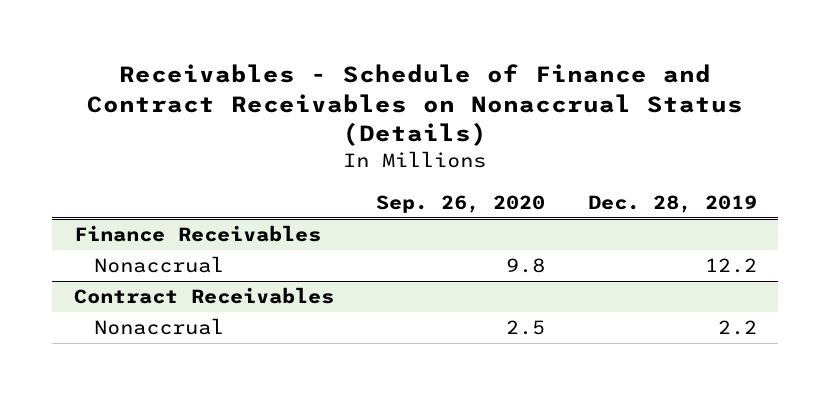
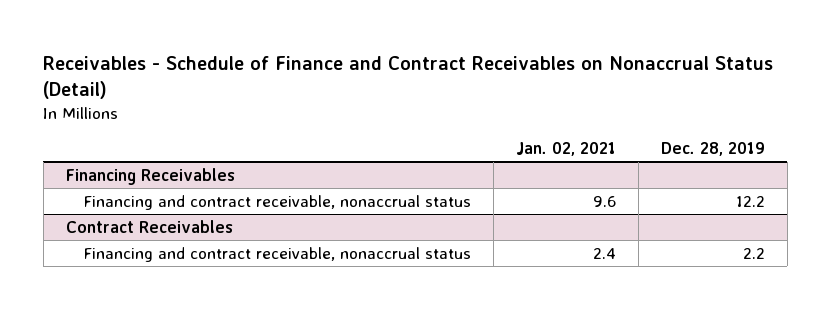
[87,63,744,147] Receivables - Schedule of Finance and Contract Receivables on Nonaccrual Status (Details) -> [43,55,774,99] Receivables - Schedule of Finance and Contract Receivables on Nonaccrual Status (Detail)
[376,194,546,213] Sep. 26, 2020 -> none
none -> [515,142,616,157] Jan. 02, 2021
[73,225,321,243] Finance Receivables -> [65,167,235,185] Financing Receivables
[93,256,224,274] Nonaccrual -> [82,194,471,210] Financing and contract receivable, nonaccrual status
[93,318,224,336] Nonaccrual -> [82,246,471,262] Financing and contract receivable, nonaccrual status

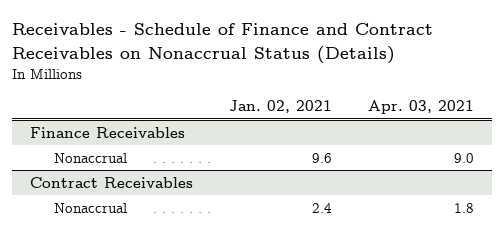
[43,55,774,99] Receivables - Schedule of Finance and Contract Receivables on Nonaccrual Status (Detail) -> [12,23,434,64] Receivables - Schedule of Finance and Contract Receivables on Nonaccrual Status (Details)
[660,142,765,157] Dec. 28, 2019 -> none
none -> [367,100,474,115] Apr. 03, 2021
[65,167,235,185] Financing Receivables -> [30,126,186,138] Finance Receivables
[82,194,471,210] Financing and contract receivable, nonaccrual status -> [53,152,127,163] Nonaccrual
[82,246,471,262] Financing and contract receivable, nonaccrual status -> [53,202,127,213] Nonaccrual

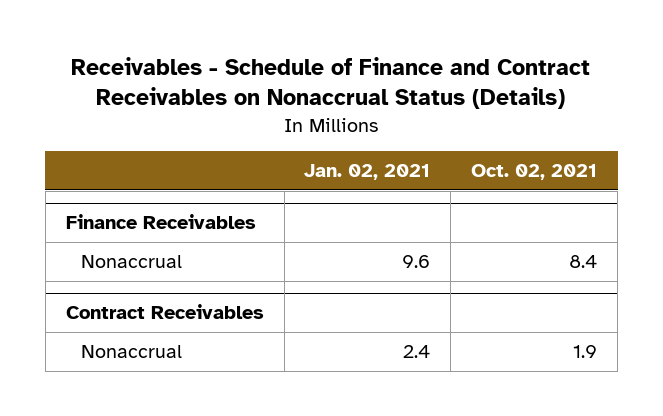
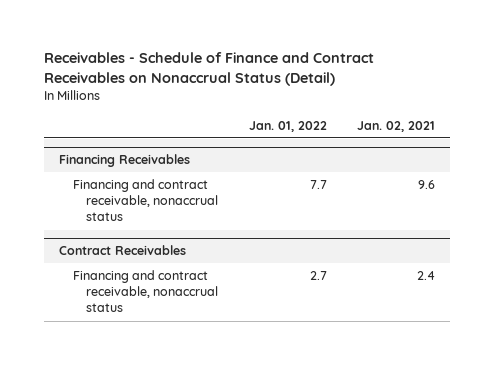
[71,57,591,110] Receivables - Schedule of Finance and Contract Receivables on Nonaccrual Status (Details) -> [43,52,374,87] Receivables - Schedule of Finance and Contract Receivables on Nonaccrual Status (Detail)
[471,163,598,180] Oct. 02, 2021 -> none
none -> [248,120,327,132] Jan. 01, 2022
[65,214,256,230] Finance Receivables -> [58,154,190,168] Financing Receivables
[80,254,182,268] Nonaccrual -> [72,178,219,222] Financing and contract receivable, nonaccrual status
[80,344,182,358] Nonaccrual -> [72,269,219,313] Financing and contract receivable, nonaccrual status

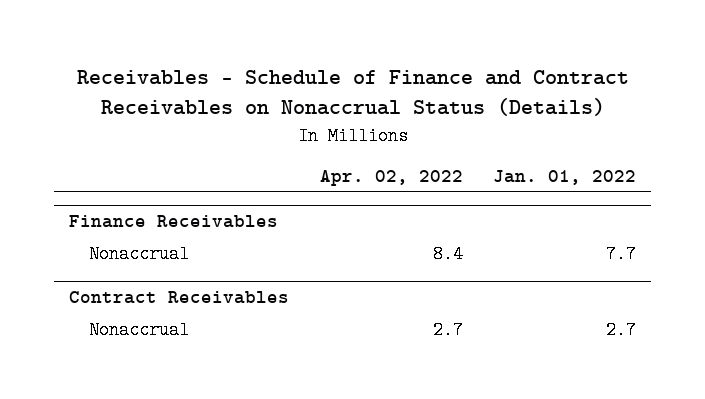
[43,52,374,87] Receivables - Schedule of Finance and Contract Receivables on Nonaccrual Status (Detail) -> [76,70,629,117] Receivables - Schedule of Finance and Contract Receivables on Nonaccrual Status (Details)
[356,120,435,132] Jan. 02, 2021 -> none
none -> [319,169,463,186] Apr. 02, 2022
[58,154,190,168] Financing Receivables -> [69,214,279,228] Finance Receivables
[72,178,219,222] Financing and contract receivable, nonaccrual status -> [89,244,190,263] Nonaccrual
[72,269,219,313] Financing and contract receivable, nonaccrual status -> [89,320,190,339] Nonaccrual

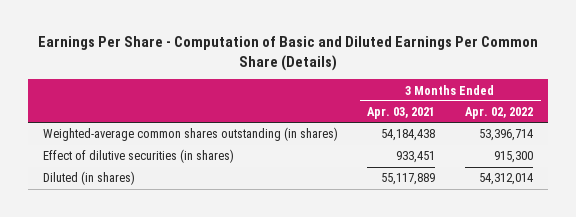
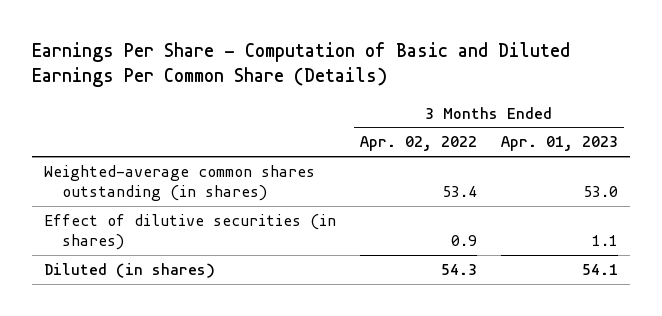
[367,107,436,120] Apr. 03, 2021 -> none
none -> [500,136,618,152] Apr. 01, 2023
[479,129,534,142] 53,396,714 -> [442,186,478,198] 53.4
[494,151,534,164] 915,300 -> [451,235,478,247] 0.9
[479,173,534,186] 54,312,014 -> [441,264,478,276] 54.3

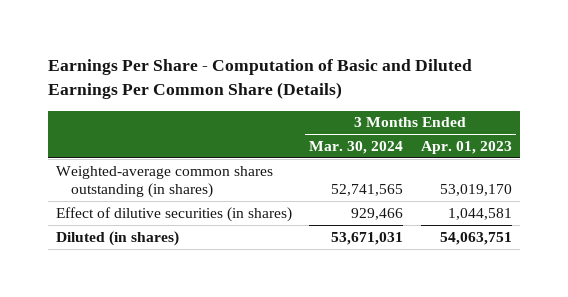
[360,136,478,152] Apr. 02, 2022 -> none
none -> [309,141,404,155] Mar. 30, 2024
[582,186,618,198] 53.0 -> [439,183,512,196] 53,019,170
[591,235,618,247] 1.1 -> [447,207,512,220] 1,044,581
[581,264,618,276] 54.1 -> [439,231,512,245] 54,063,751

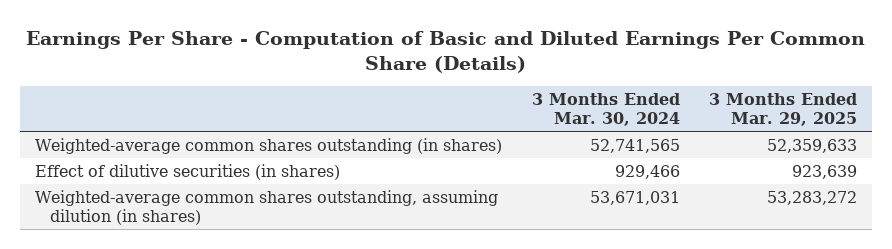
[420,141,512,155] Apr. 01, 2023 -> none
none -> [709,93,858,127] 3 Months Ended Mar. 29, 2025
[56,230,180,246] Diluted (in shares) -> [34,189,498,225] Weighted-average common shares outstanding, assuming dilution (in shares)

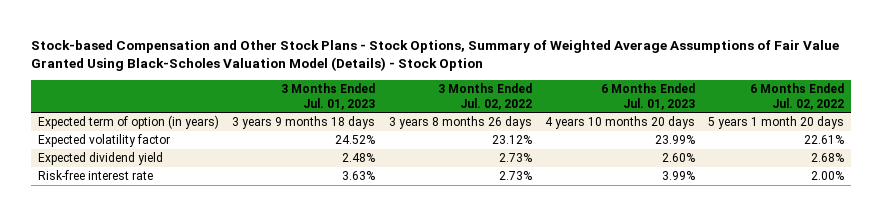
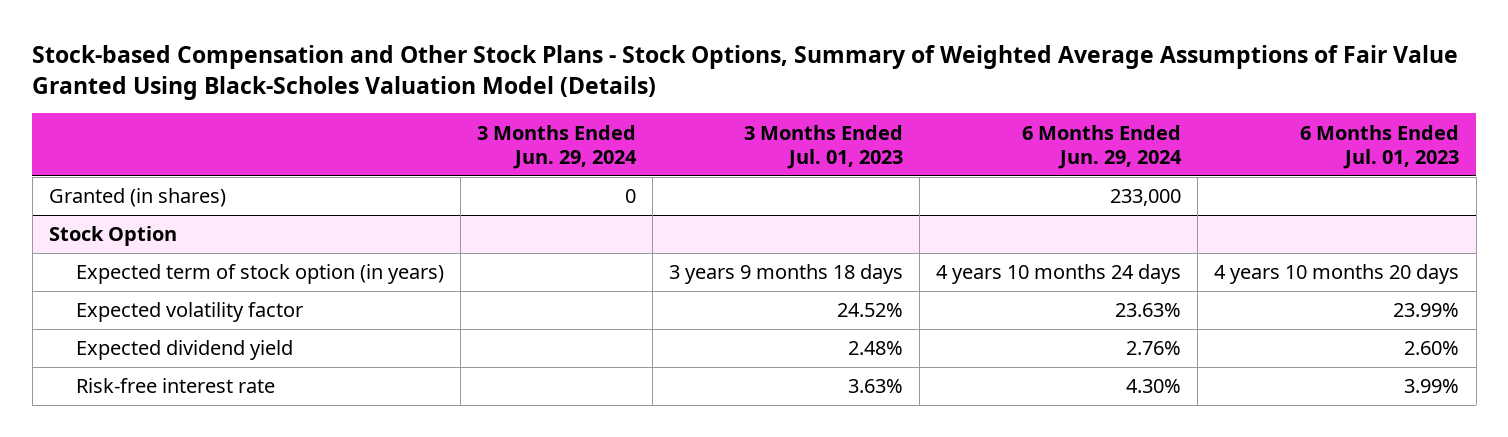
[31,39,840,72] Stock-based Compensation and Other Stock Plans - Stock Options, Summary of Weighted Average Assumptions of Fair Value Granted Using Black-Scholes Valuation Model (Details) - Stock Option -> [32,44,1459,100] Stock-based Compensation and Other Stock Plans - Stock Options, Summary of Weighted Average Assumptions of Fair Value Granted Using Black-Scholes Valuation Model (Details)
[437,83,532,110] 3 Months Ended Jul. 02, 2022 -> none
[750,83,845,110] 6 Months Ended Jul. 02, 2022 -> none
none -> [476,124,637,169] 3 Months Ended Jun. 29, 2024
none -> [1022,124,1183,169] 6 Months Ended Jun. 29, 2024
none -> [48,188,226,208] Granted (in shares)
none -> [48,226,177,247] Stock Option
[37,115,219,130] Expected term of option (in years) -> [75,264,444,285] Expected term of stock option (in years)

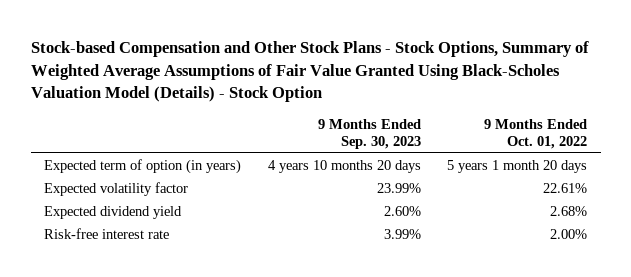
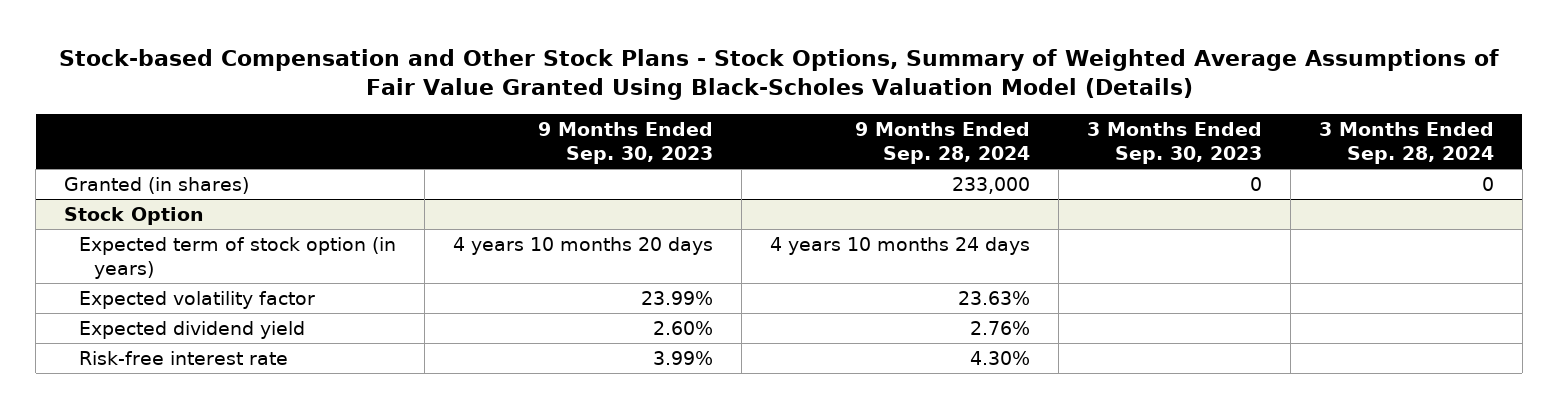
[30,41,589,103] Stock-based Compensation and Other Stock Plans - Stock Options, Summary of Weighted Average Assumptions of Fair Value Granted Using Black-Scholes Valuation Model (Details) - Stock Option -> [58,48,1499,101] Stock-based Compensation and Other Stock Plans - Stock Options, Summary of Weighted Average Assumptions of Fair Value Granted Using Black-Scholes Valuation Model (Details)
[484,118,588,150] 9 Months Ended Oct. 01, 2022 -> none
none -> [854,122,1030,165] 9 Months Ended Sep. 28, 2024
none -> [1086,122,1262,165] 3 Months Ended Sep. 30, 2023
none -> [1318,122,1494,165] 3 Months Ended Sep. 28, 2024
none -> [64,177,250,195] Granted (in shares)
none -> [64,207,205,226] Stock Option
[44,159,242,175] Expected term of option (in years) -> [79,237,397,280] Expected term of stock option (in years)

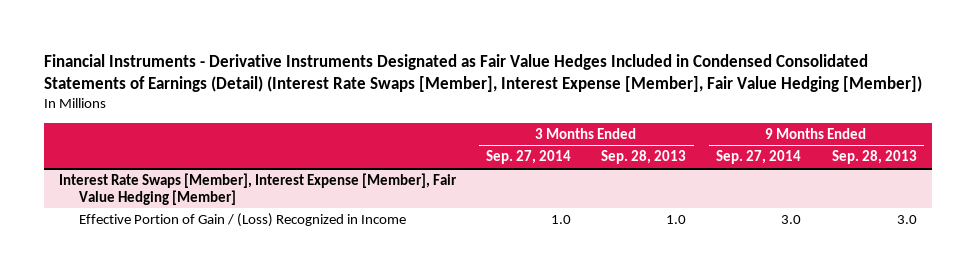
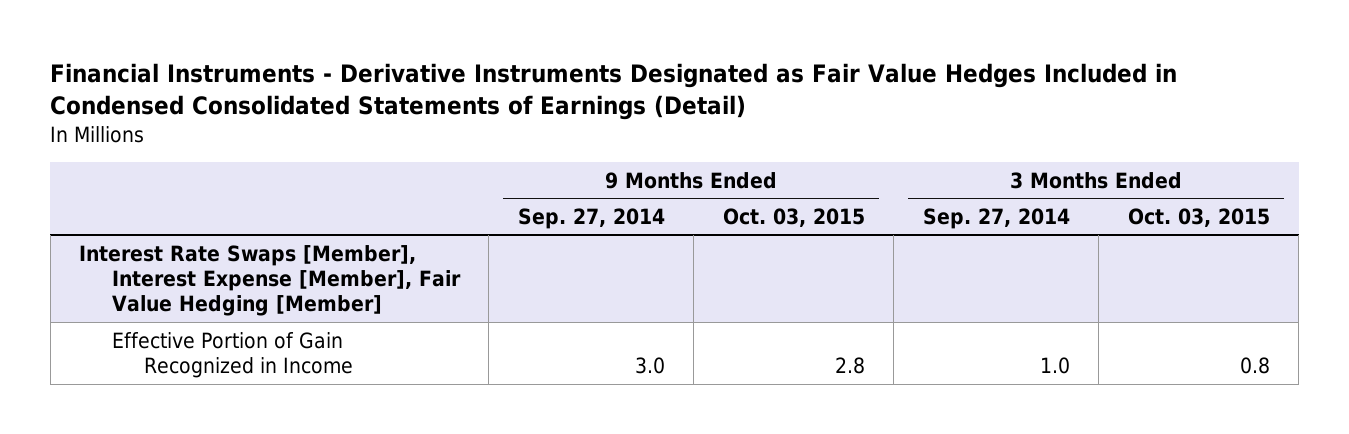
[44,53,923,92] Financial Instruments - Derivative Instruments Designated as Fair Value Hedges Included in Condensed Consolidated Statements of Earnings (Detail) (Interest Rate Swaps [Member], Interest Expense [Member], Fair Value Hedging [Member]) -> [50,63,1178,120] Financial Instruments - Derivative Instruments Designated as Fair Value Hedges Included in Condensed Consolidated Statements of Earnings (Detail)
[601,150,687,165] Sep. 28, 2013 -> none
[831,150,917,165] Sep. 28, 2013 -> none
none -> [722,207,865,227] Oct. 03, 2015
none -> [1127,207,1270,227] Oct. 03, 2015
[78,213,406,228] Effective Portion of Gain / (Loss) Recognized in Income -> [111,331,353,378] Effective Portion of Gain Recognized in Income

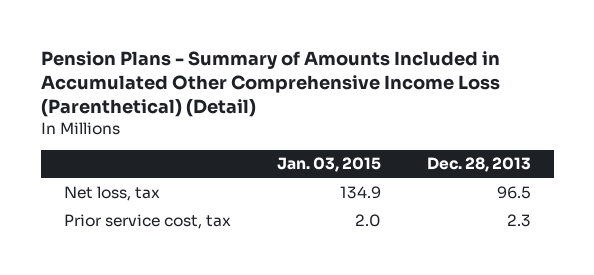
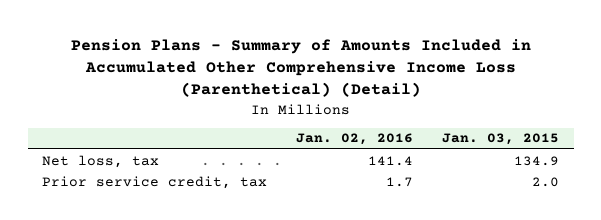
[426,157,531,173] Dec. 28, 2013 -> none
none -> [296,133,414,146] Jan. 02, 2016
[63,213,231,229] Prior service cost, tax -> [42,175,268,189] Prior service credit, tax

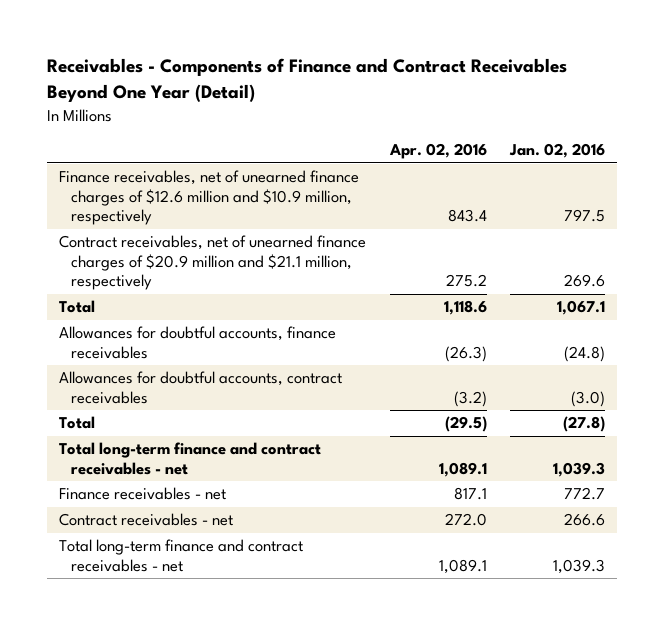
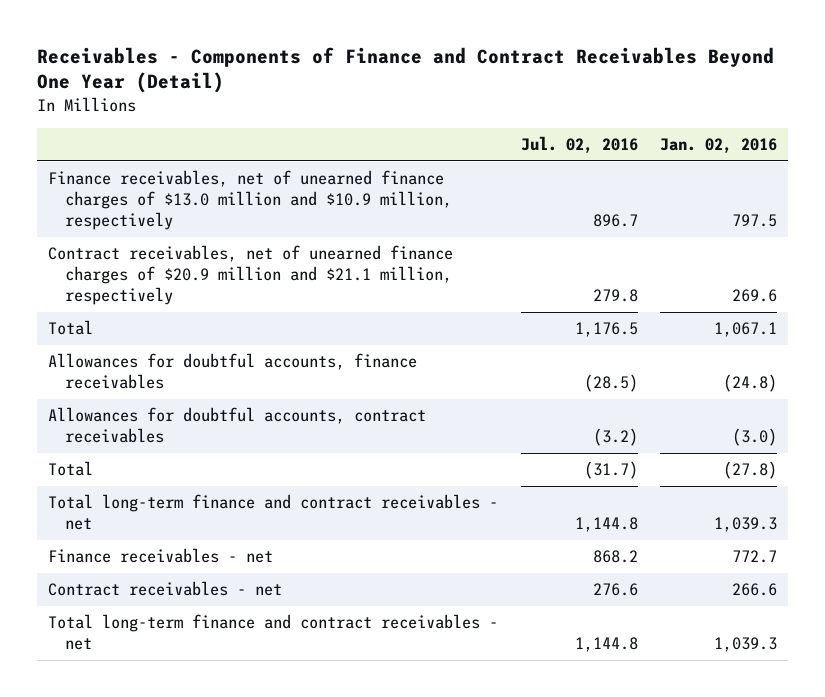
[388,143,487,160] Apr. 02, 2016 -> none
none -> [520,136,638,155] Jul. 02, 2016
[58,170,359,226] Finance receivables, net of unearned finance charges of $12.6 million and $10.9 million, respectively -> [47,170,453,230] Finance receivables, net of unearned finance charges of $13.0 million and $10.9 million, respectively

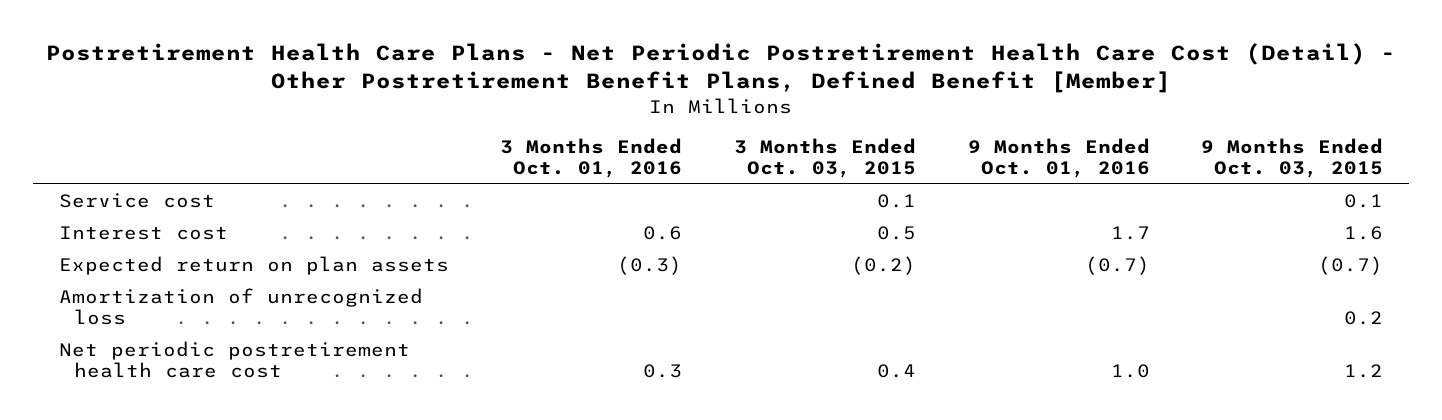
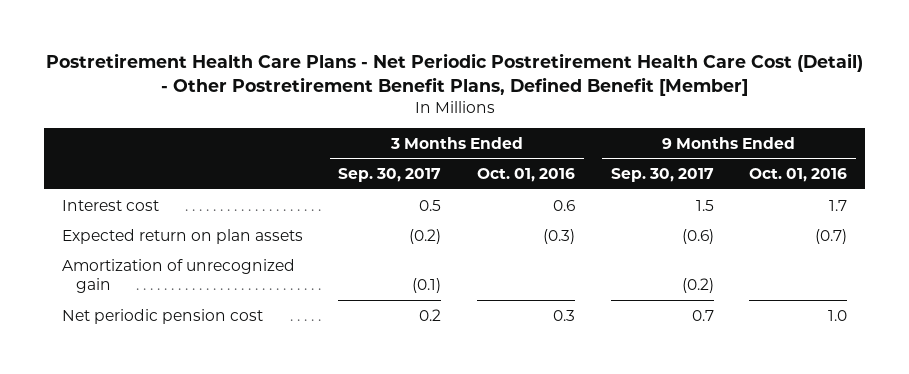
[733,137,916,178] 3 Months Ended Oct. 03, 2015 -> none
[1201,137,1384,178] 9 Months Ended Oct. 03, 2015 -> none
none -> [338,168,442,183] Sep. 30, 2017
none -> [610,168,714,183] Sep. 30, 2017
[58,193,215,209] Service cost -> none
[58,288,423,326] Amortization of unrecognized loss -> [61,258,295,294] Amortization of unrecognized gain
[58,341,410,379] Net periodic postretirement health care cost -> [61,308,263,324] Net periodic pension cost

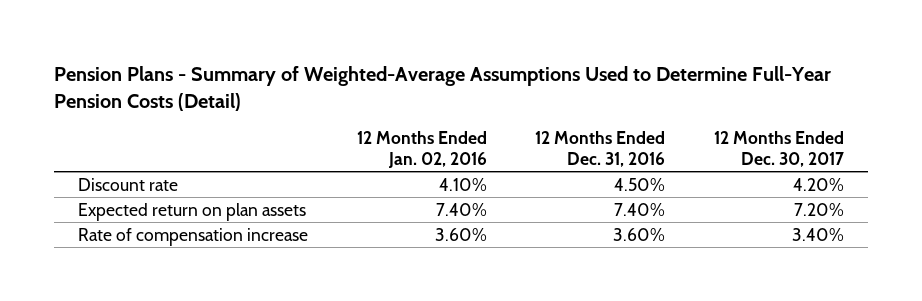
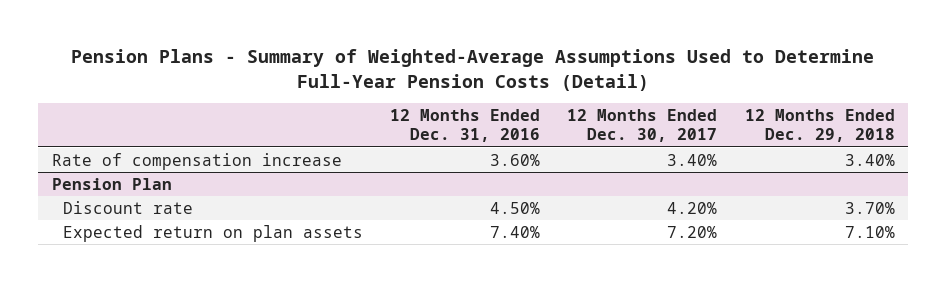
[356,130,487,168] 12 Months Ended Jan. 02, 2016 -> none
none -> [744,109,895,143] 12 Months Ended Dec. 29, 2018
[78,227,309,246] Rate of compensation increase -> [52,152,343,170] Rate of compensation increase
none -> [52,177,173,190] Pension Plan

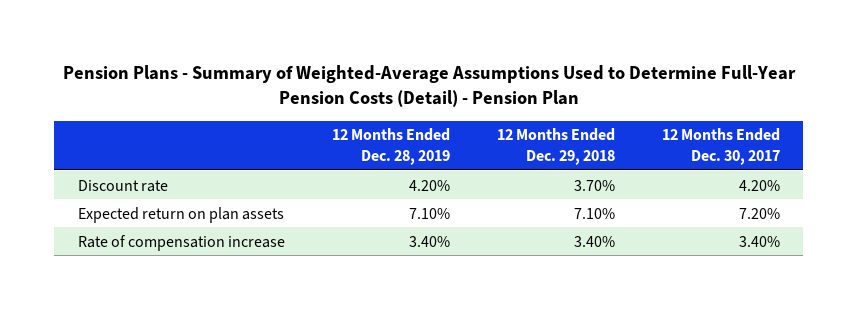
[71,49,875,91] Pension Plans - Summary of Weighted-Average Assumptions Used to Determine Full-Year Pension Costs (Detail) -> [62,65,796,108] Pension Plans - Summary of Weighted-Average Assumptions Used to Determine Full-Year Pension Costs (Detail) - Pension Plan
[390,109,541,143] 12 Months Ended Dec. 31, 2016 -> none
none -> [331,128,450,165] 12 Months Ended Dec. 28, 2019
[52,177,173,190] Pension Plan -> none
[52,152,343,170] Rate of compensation increase -> [77,234,285,251] Rate of compensation increase

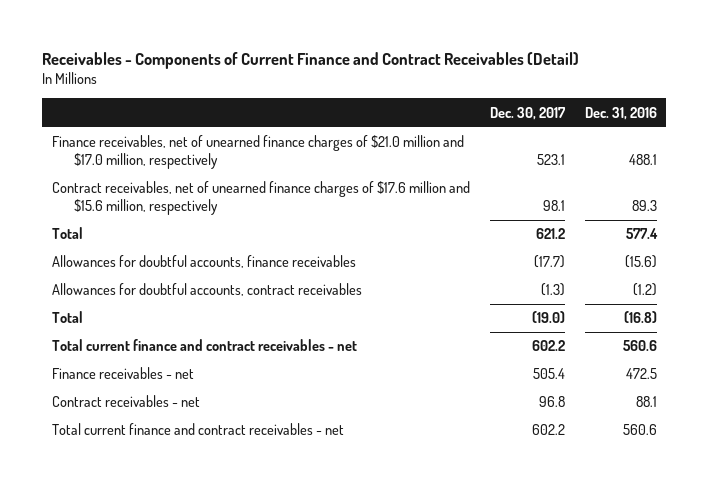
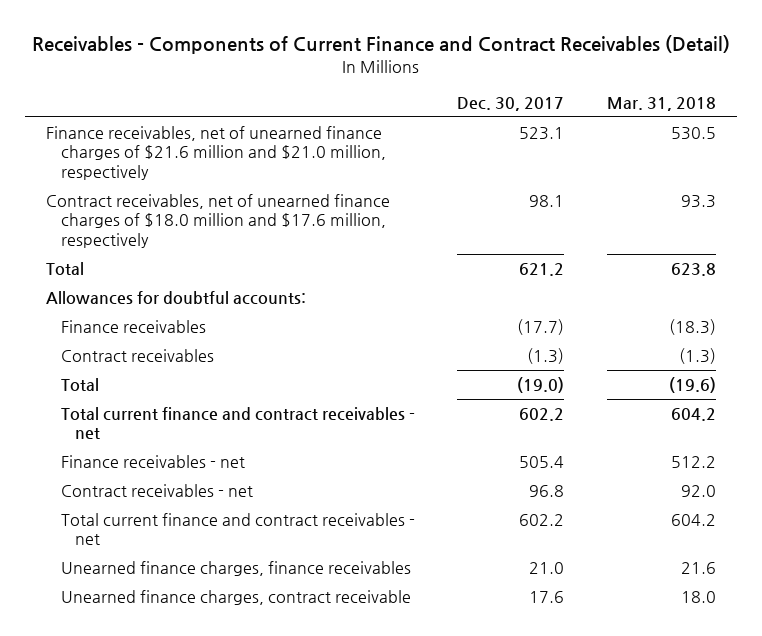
[584,106,657,120] Dec. 31, 2016 -> none
none -> [606,96,716,111] Mar. 31, 2018
[52,135,465,169] Finance receivables, net of unearned finance charges of $21.0 million and $17.0 million, respectively -> [46,126,386,180] Finance receivables, net of unearned finance charges of $21.6 million and $21.0 million, respectively
[52,181,471,215] Contract receivables, net of unearned finance charges of $17.6 million and $15.6 million, respectively -> [46,194,391,248] Contract receivables, net of unearned finance charges of $18.0 million and $17.6 million, respectively
none -> [46,291,307,306] Allowances for doubtful accounts:
[52,255,357,269] Allowances for doubtful accounts, finance receivables -> [60,320,206,334] Finance receivables
[52,283,363,297] Allowances for doubtful accounts, contract receivables -> [60,349,214,363] Contract receivables
none -> [60,561,411,577] Unearned finance charges, finance receivables
none -> [60,590,411,606] Unearned finance charges, contract receivable

